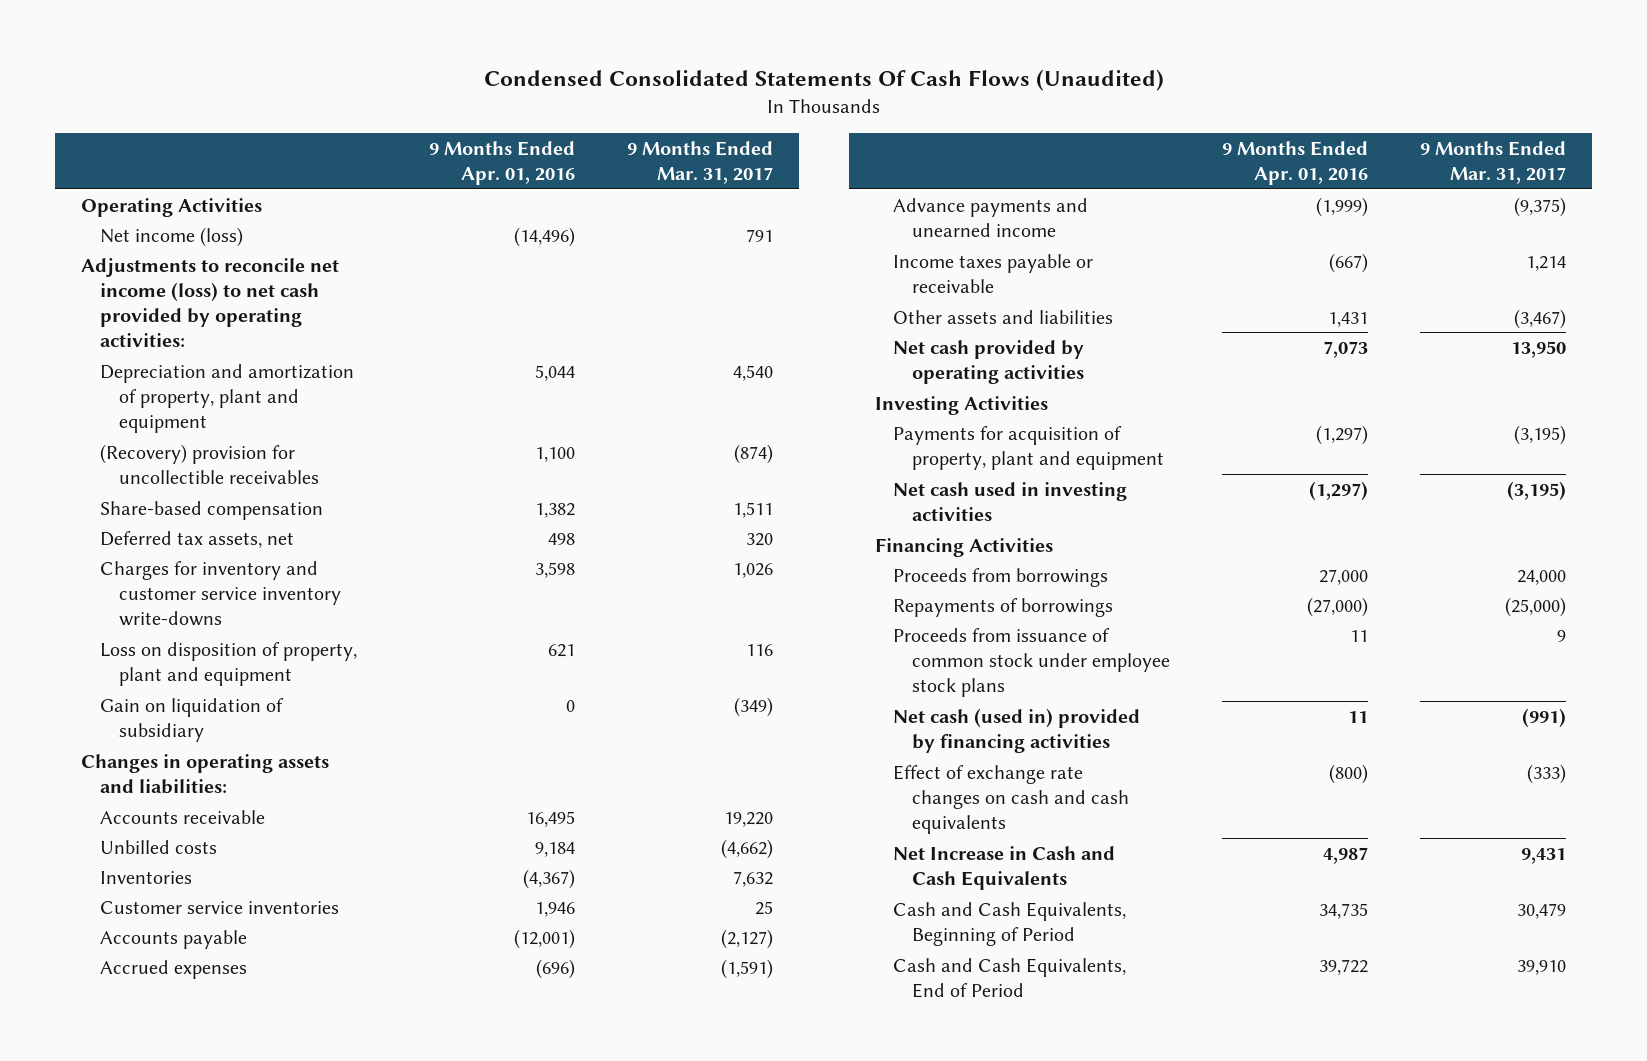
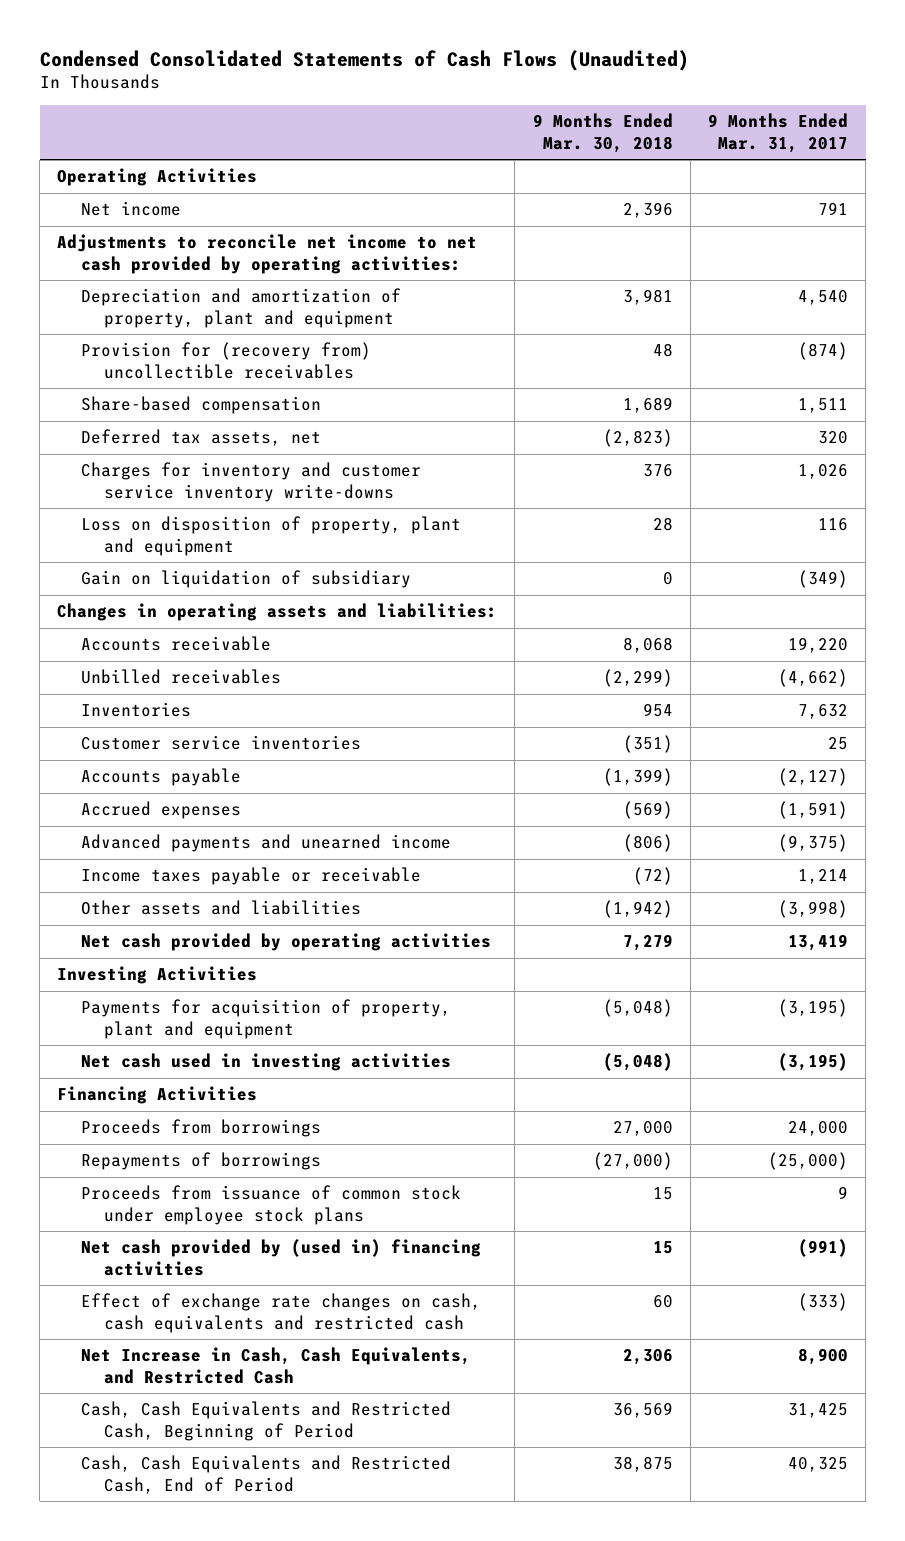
[483,69,1164,92] Condensed Consolidated Statements Of Cash Flows (Unaudited) -> [39,49,689,71] Condensed Consolidated Statements of Cash Flows (Unaudited)
[428,140,575,185] 9 Months Ended Apr. 01, 2016 -> none
none -> [532,113,673,153] 9 Months Ended Mar. 30, 2018
[99,226,243,247] Net income (loss) -> [80,201,181,217] Net income
[81,257,340,348] Adjustments to reconcile net income (loss) to net cash provided by operating activities: -> [57,234,478,274] Adjustments to reconcile net income to net cash provided by operating activities:
[99,443,319,484] (Recovery) provision for uncollectible receivables -> [80,342,371,379] Provision for (recovery from) uncollectible receivables
[99,839,217,854] Unbilled costs -> [80,669,281,685] Unbilled receivables
[893,197,1089,237] Advance payments and unearned income -> [80,834,451,853] Advanced payments and unearned income
[1514,308,1567,329] (3,467) -> [777,900,848,919] (3,998)
[1511,340,1567,358] 13,950 -> [787,934,848,952] 13,419
[893,707,1141,753] Net cash (used in) provided by financing activities -> [80,1239,481,1276] Net cash provided by (used in) financing activities
[893,764,1130,835] Effect of exchange rate changes on cash and cash equivalents -> [80,1293,481,1333] Effect of exchange rate changes on cash, cash equivalents and restricted cash
[893,845,1116,890] Net Increase in Cash and Cash Equivalents -> [80,1347,471,1384] Net Increase in Cash, Cash Equivalents, and Restricted Cash
[1521,847,1567,864] 9,431 -> [797,1348,848,1366] 8,900
[893,901,1127,946] Cash and Cash Equivalents, Beginning of Period -> [80,1401,451,1441] Cash, Cash Equivalents and Restricted Cash, Beginning of Period
[1517,902,1567,919] 30,479 -> [787,1403,848,1419] 31,425
[893,957,1127,998] Cash and Cash Equivalents, End of Period -> [80,1455,451,1494] Cash, Cash Equivalents and Restricted Cash, End of Period
[1517,959,1567,975] 39,910 -> [787,1457,848,1473] 40,325

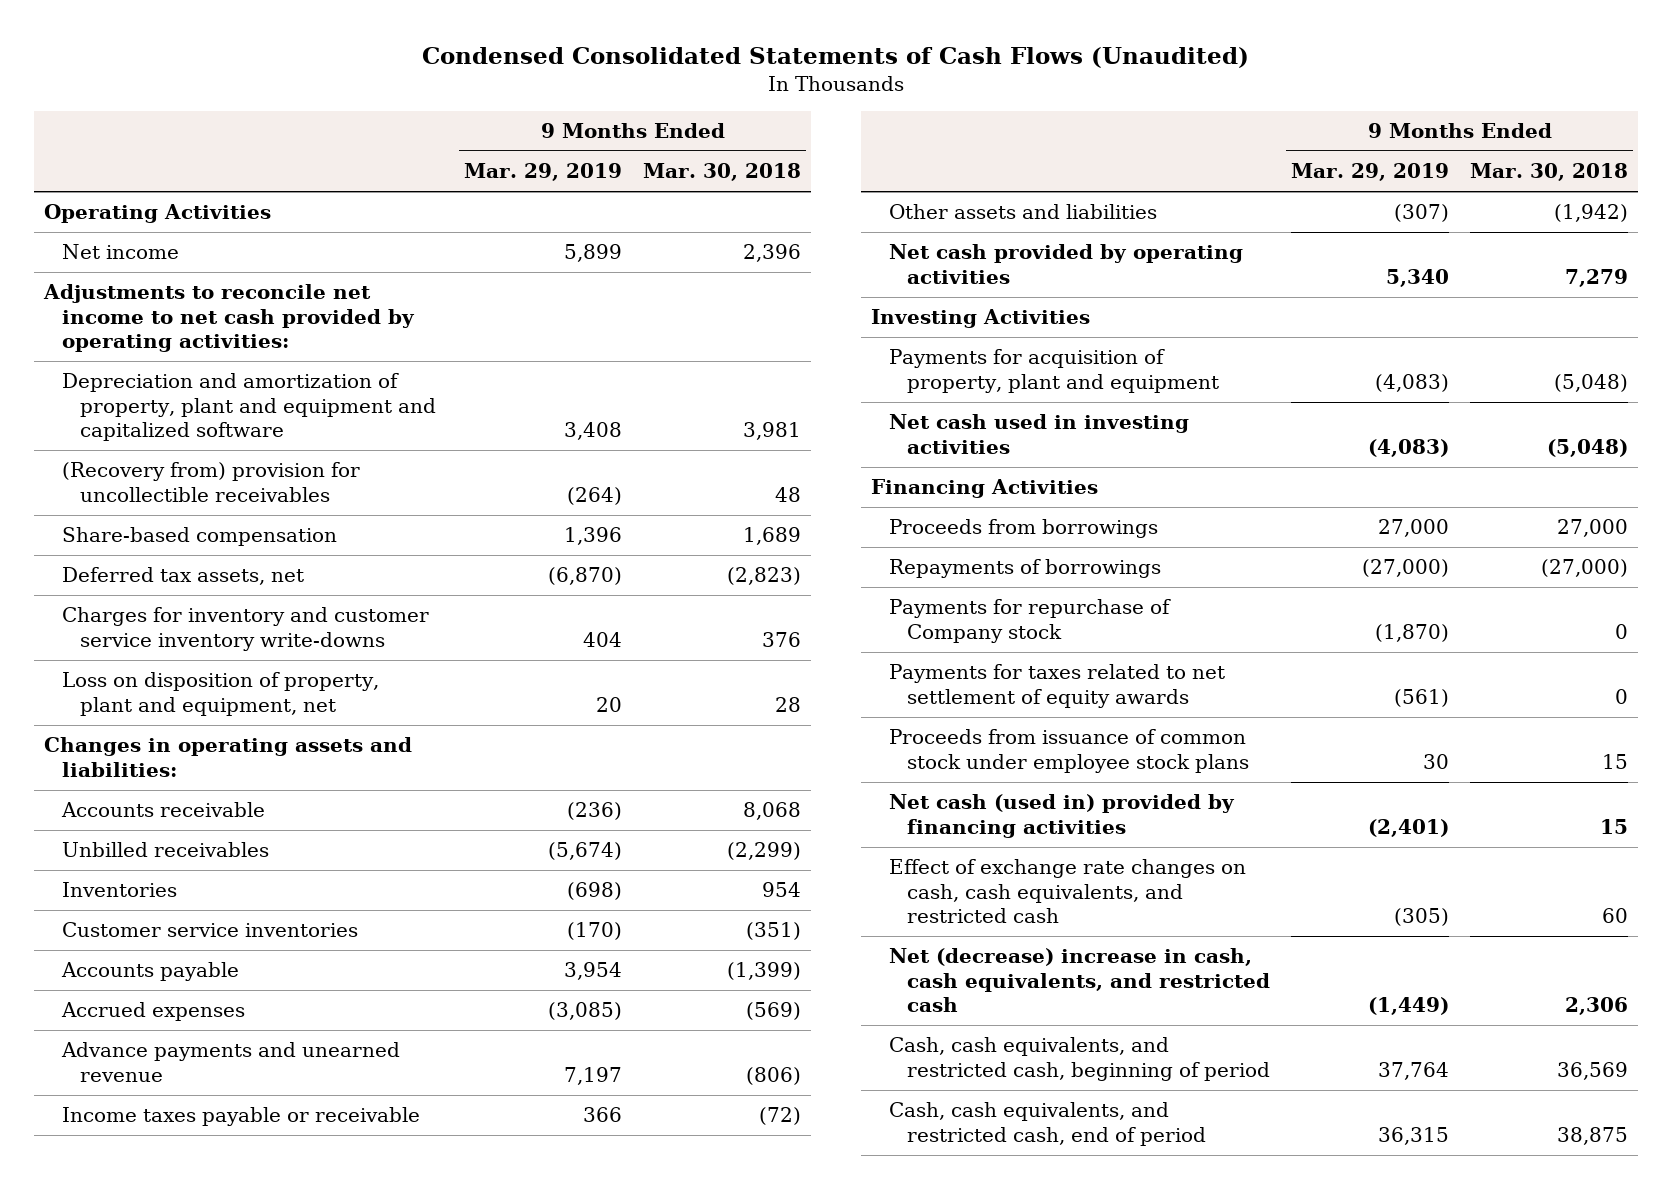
[707,113,848,153] 9 Months Ended Mar. 31, 2017 -> none
none -> [464,163,623,182] Mar. 29, 2019
[80,288,401,328] Depreciation and amortization of property, plant and equipment -> [62,373,437,442] Depreciation and amortization of property, plant and equipment and capitalized software
[80,342,371,379] Provision for (recovery from) uncollectible receivables -> [62,462,361,502] (Recovery from) provision for uncollectible receivables
[80,570,411,589] Gain on liquidation of subsidiary -> none
[80,516,461,556] Loss on disposition of property, plant and equipment -> [62,672,380,716] Loss on disposition of property, plant and equipment, net
[80,834,451,853] Advanced payments and unearned income -> none
none -> [61,1042,401,1082] Advance payments and unearned revenue
none -> [889,599,1172,643] Payments for repurchase of Company stock
none -> [889,664,1226,708] Payments for taxes related to net settlement of equity awards
[80,1239,481,1276] Net cash provided by (used in) financing activities -> [889,794,1236,838] Net cash (used in) provided by financing activities
[80,1293,481,1333] Effect of exchange rate changes on cash, cash equivalents and restricted cash -> [889,859,1247,924] Effect of exchange rate changes on cash, cash equivalents, and restricted cash
[80,1347,471,1384] Net Increase in Cash, Cash Equivalents, and Restricted Cash -> [889,948,1271,1013] Net (decrease) increase in cash, cash equivalents, and restricted cash
[80,1401,451,1441] Cash, Cash Equivalents and Restricted Cash, Beginning of Period -> [889,1037,1271,1081] Cash, cash equivalents, and restricted cash, beginning of period
[80,1455,451,1494] Cash, Cash Equivalents and Restricted Cash, End of Period -> [889,1102,1207,1146] Cash, cash equivalents, and restricted cash, end of period

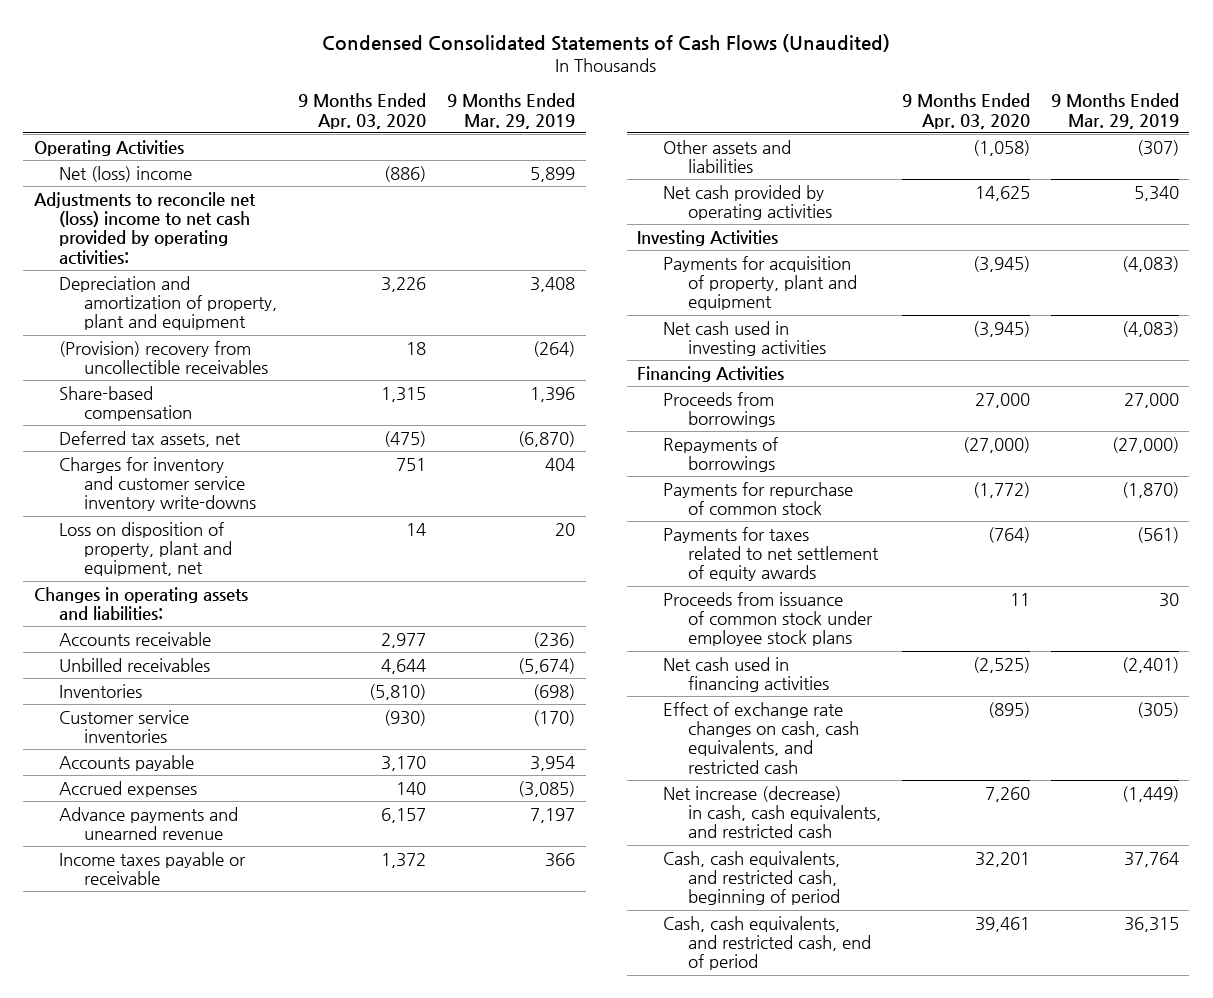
[642,163,801,182] Mar. 30, 2018 -> none
none -> [298,93,427,129] 9 Months Ended Apr. 03, 2020
[62,244,180,260] Net income -> [59,165,193,182] Net (loss) income
[43,284,416,353] Adjustments to reconcile net income to net cash provided by operating activities: -> [33,191,256,265] Adjustments to reconcile net (loss) income to net cash provided by operating activities:
[62,373,437,442] Depreciation and amortization of property, plant and equipment and capitalized software -> [59,275,278,331] Depreciation and amortization of property, plant and equipment
[62,462,361,502] (Recovery from) provision for uncollectible receivables -> [59,340,269,375] (Provision) recovery from uncollectible receivables
[889,599,1172,643] Payments for repurchase of Company stock -> [662,481,853,516] Payments for repurchase of common stock
[889,794,1236,838] Net cash (used in) provided by financing activities -> [662,656,829,693] Net cash used in financing activities
[889,948,1271,1013] Net (decrease) increase in cash, cash equivalents, and restricted cash -> [662,785,881,839] Net increase (decrease) in cash, cash equivalents, and restricted cash

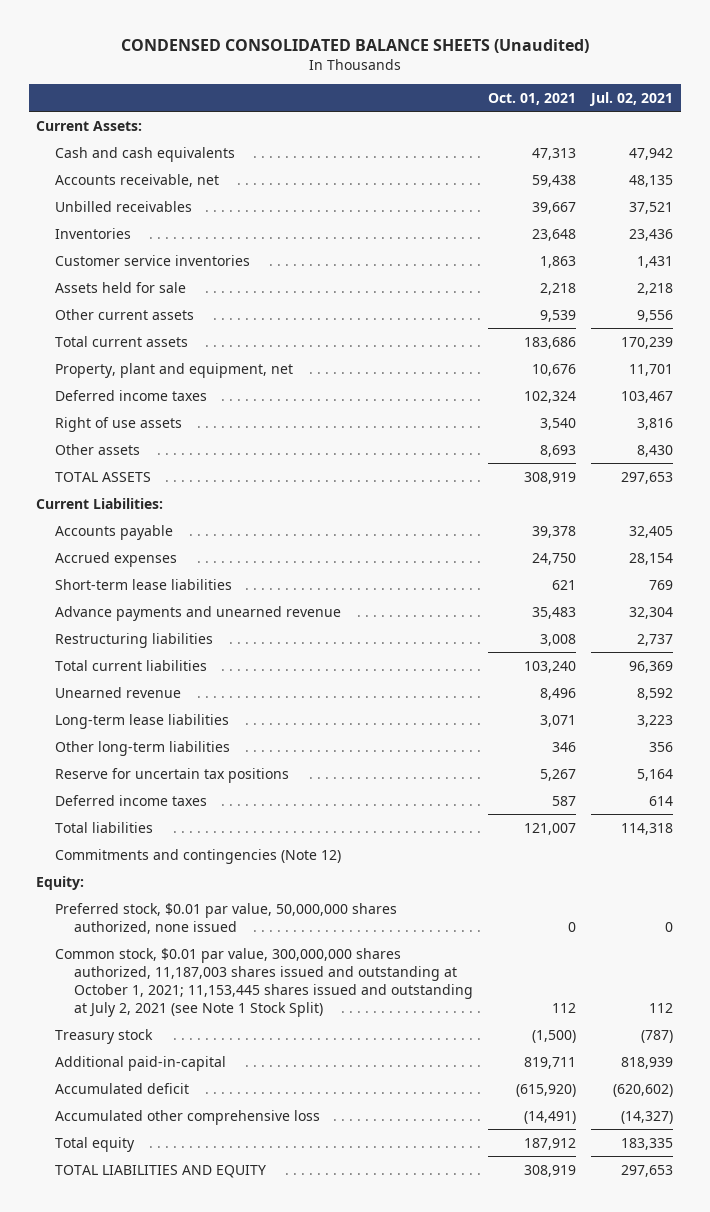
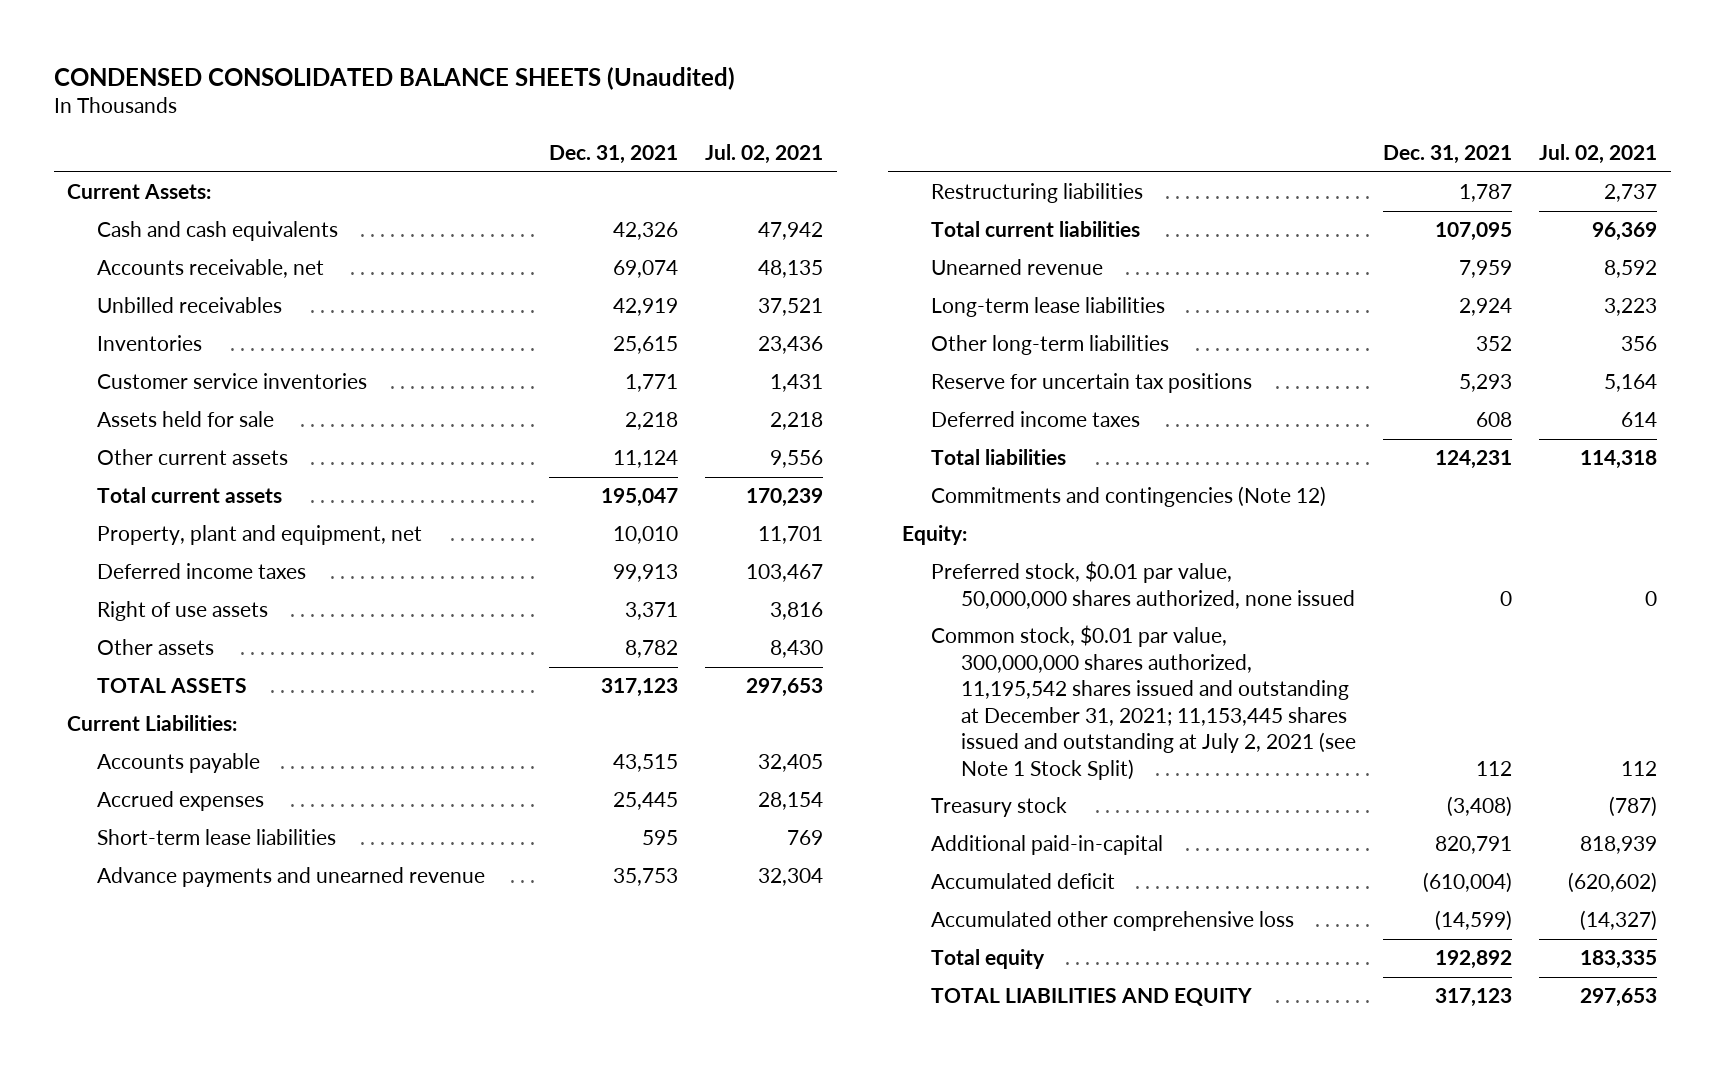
[488,92,577,105] Oct. 01, 2021 -> none
none -> [548,145,678,165] Dec. 31, 2021
[55,947,474,1017] Common stock, $0.01 par value, 300,000,000 shares authorized, 11,187,003 shares issued and outstanding at October 1, 2021; 11,153,445 shares issued and outstanding at July 2, 2021 (see Note 1 Stock Split) -> [931,625,1356,780] Common stock, $0.01 par value, 300,000,000 shares authorized, 11,195,542 shares issued and outstanding at December 31, 2021; 11,153,445 shares issued and outstanding at July 2, 2021 (see Note 1 Stock Split)

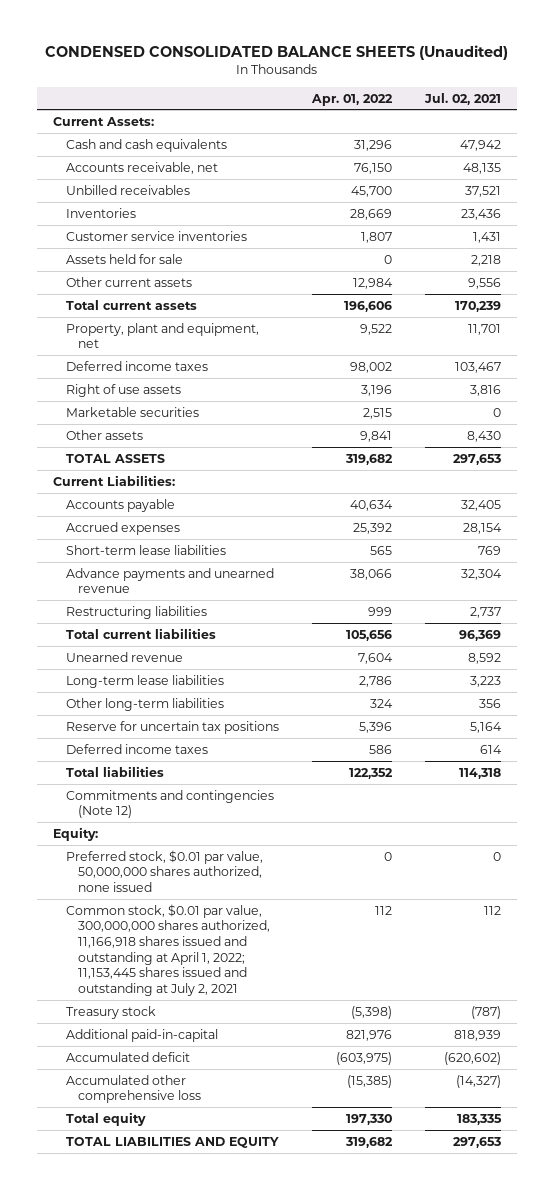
[548,145,678,165] Dec. 31, 2021 -> none
none -> [310,93,393,106] Apr. 01, 2022
none -> [65,406,199,417] Marketable securities
[931,625,1356,780] Common stock, $0.01 par value, 300,000,000 shares authorized, 11,195,542 shares issued and outstanding at December 31, 2021; 11,153,445 shares issued and outstanding at July 2, 2021 (see Note 1 Stock Split) -> [65,903,271,996] Common stock, $0.01 par value, 300,000,000 shares authorized, 11,166,918 shares issued and outstanding at April 1, 2022; 11,153,445 shares issued and outstanding at July 2, 2021

